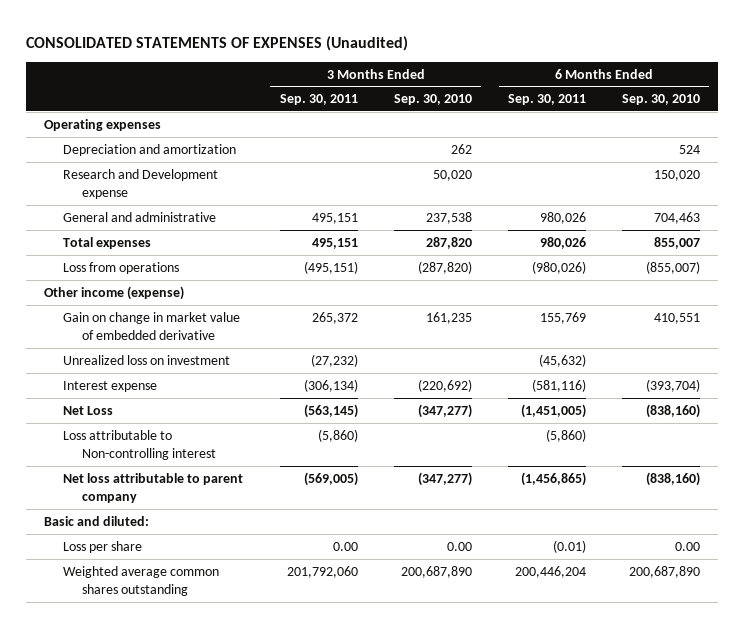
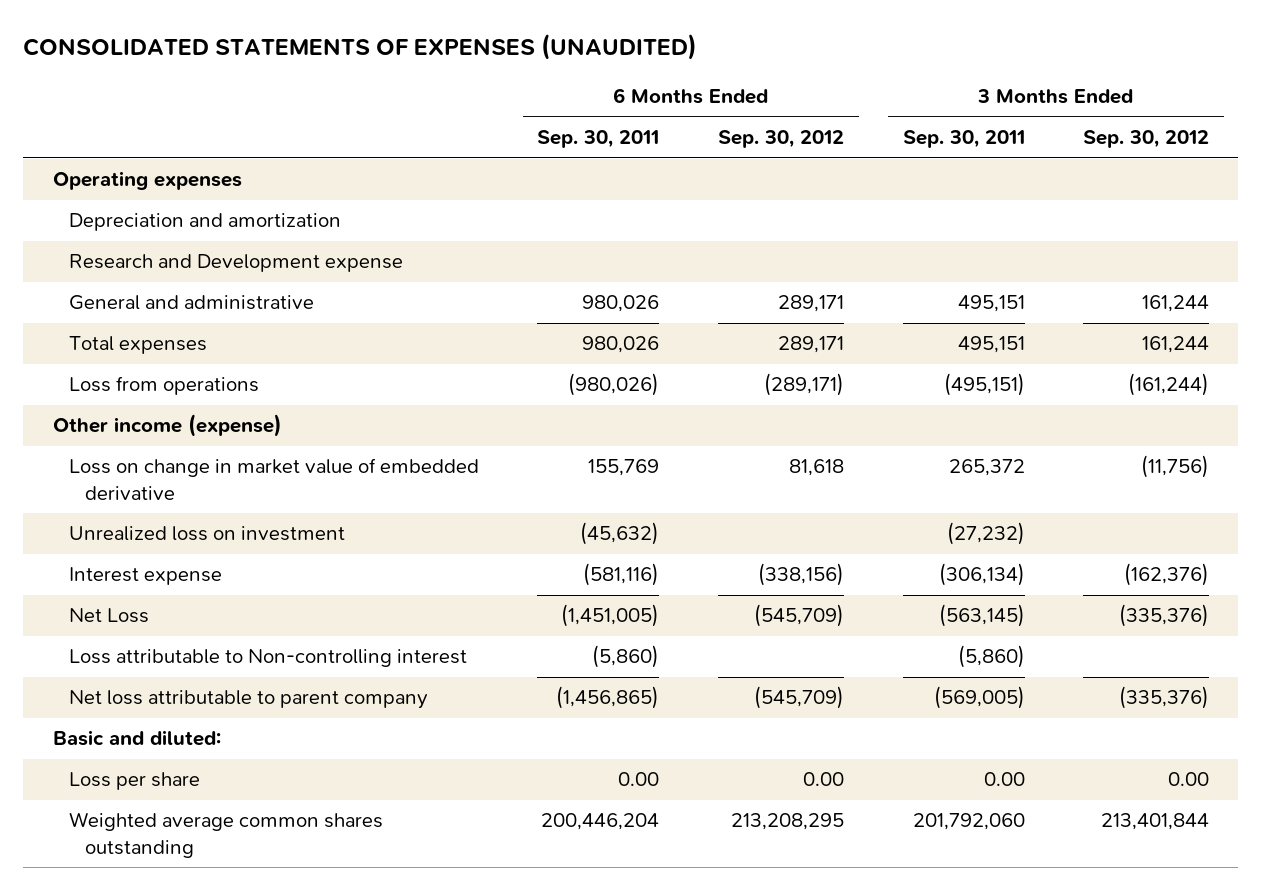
[26,35,409,51] CONSOLIDATED STATEMENTS OF EXPENSES (Unaudited) -> [23,34,698,61] CONSOLIDATED STATEMENTS OF EXPENSES (UNAUDITED)
[393,94,472,106] Sep. 30, 2010 -> none
[622,94,701,106] Sep. 30, 2010 -> none
none -> [718,130,845,149] Sep. 30, 2012
none -> [1083,130,1210,149] Sep. 30, 2012
[63,311,241,340] Gain on change in market value of embedded derivative -> [68,458,479,500] Loss on change in market value of embedded derivative
[552,539,586,553] (0.01) -> [618,772,660,787] 0.00

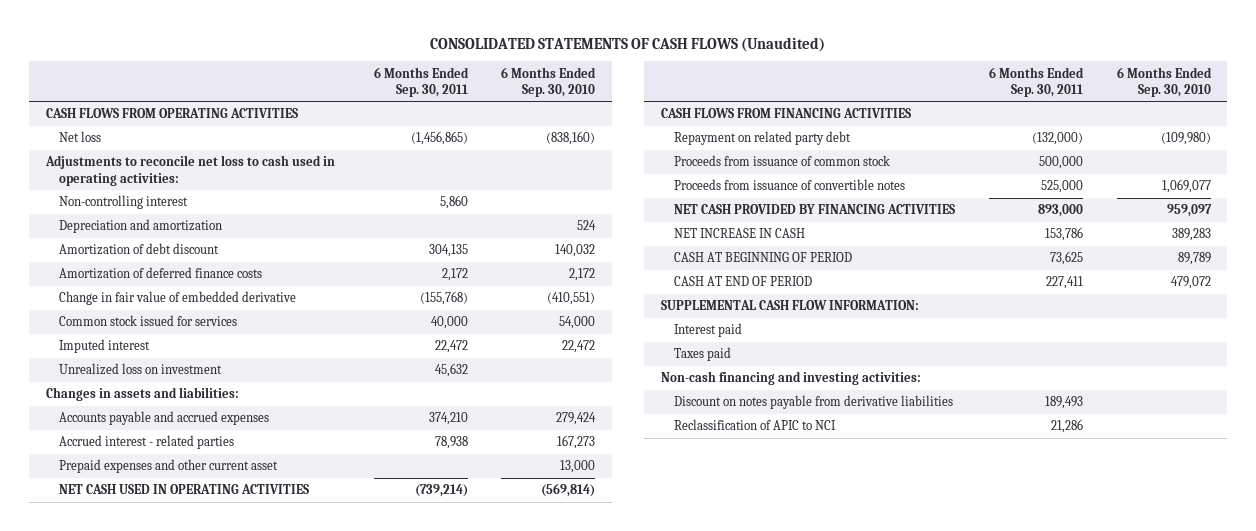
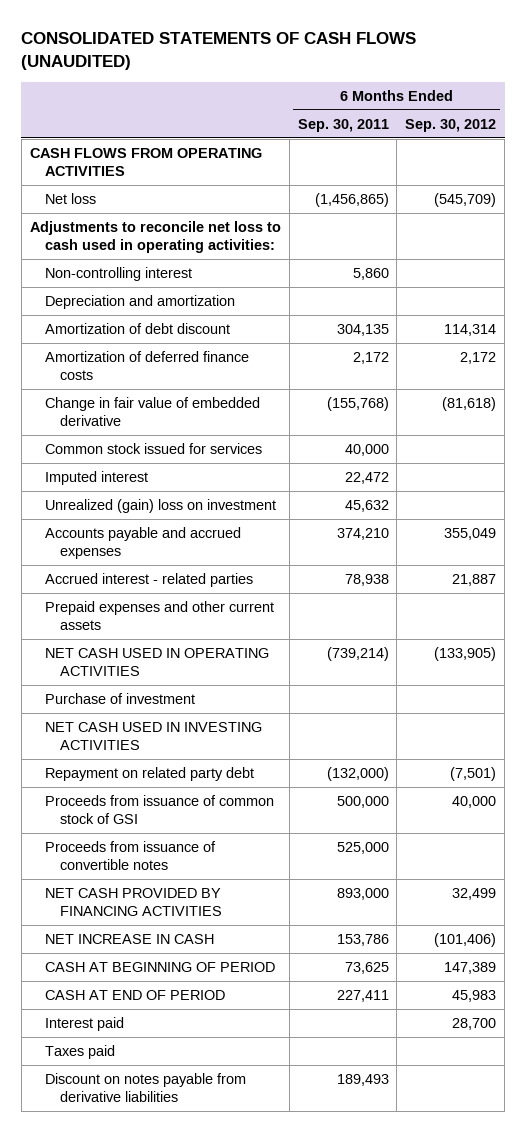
[430,36,826,52] CONSOLIDATED STATEMENTS OF CASH FLOWS (Unaudited) -> [21,32,417,71] CONSOLIDATED STATEMENTS OF CASH FLOWS (UNAUDITED)
[501,66,597,97] 6 Months Ended Sep. 30, 2010 -> none
none -> [405,118,497,132] Sep. 30, 2012
[45,387,239,402] Changes in assets and liabilities: -> none
[58,363,222,376] Unrealized loss on investment -> [44,499,276,514] Unrealized (gain) loss on investment
[58,459,278,474] Prepaid expenses and other current asset -> [44,601,274,630] Prepaid expenses and other current assets
[660,108,911,119] CASH FLOWS FROM FINANCING ACTIVITIES -> none
none -> [44,693,195,705] Purchase of investment
none -> [44,722,262,750] NET CASH USED IN INVESTING ACTIVITIES
[674,155,891,167] Proceeds from issuance of common stock -> [44,795,274,824] Proceeds from issuance of common stock of GSI
[660,300,919,311] SUPPLEMENTAL CASH FLOW INFORMATION: -> none
[660,371,921,386] Non-cash financing and investing activities: -> none
[674,419,837,431] Reclassification of APIC to NCI -> none

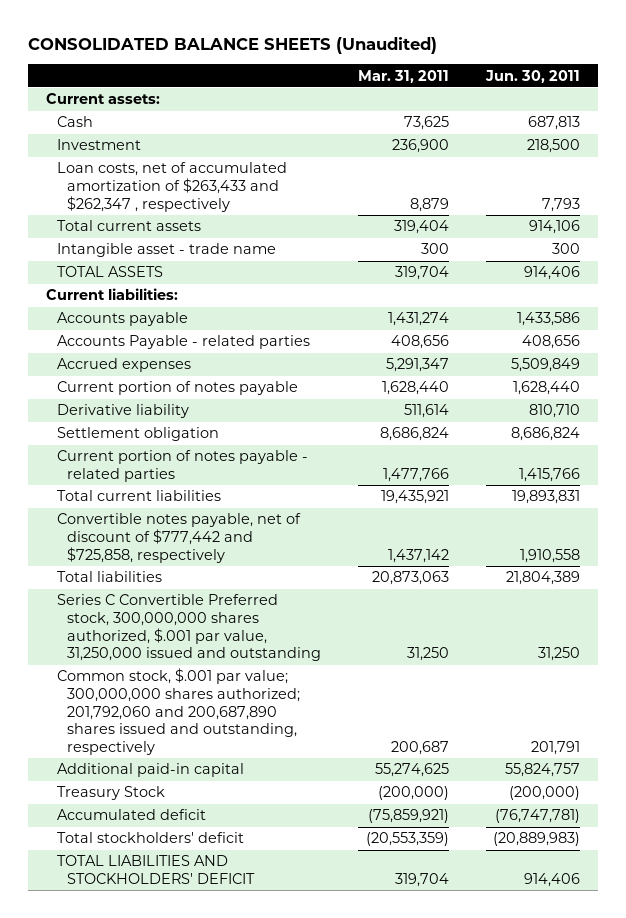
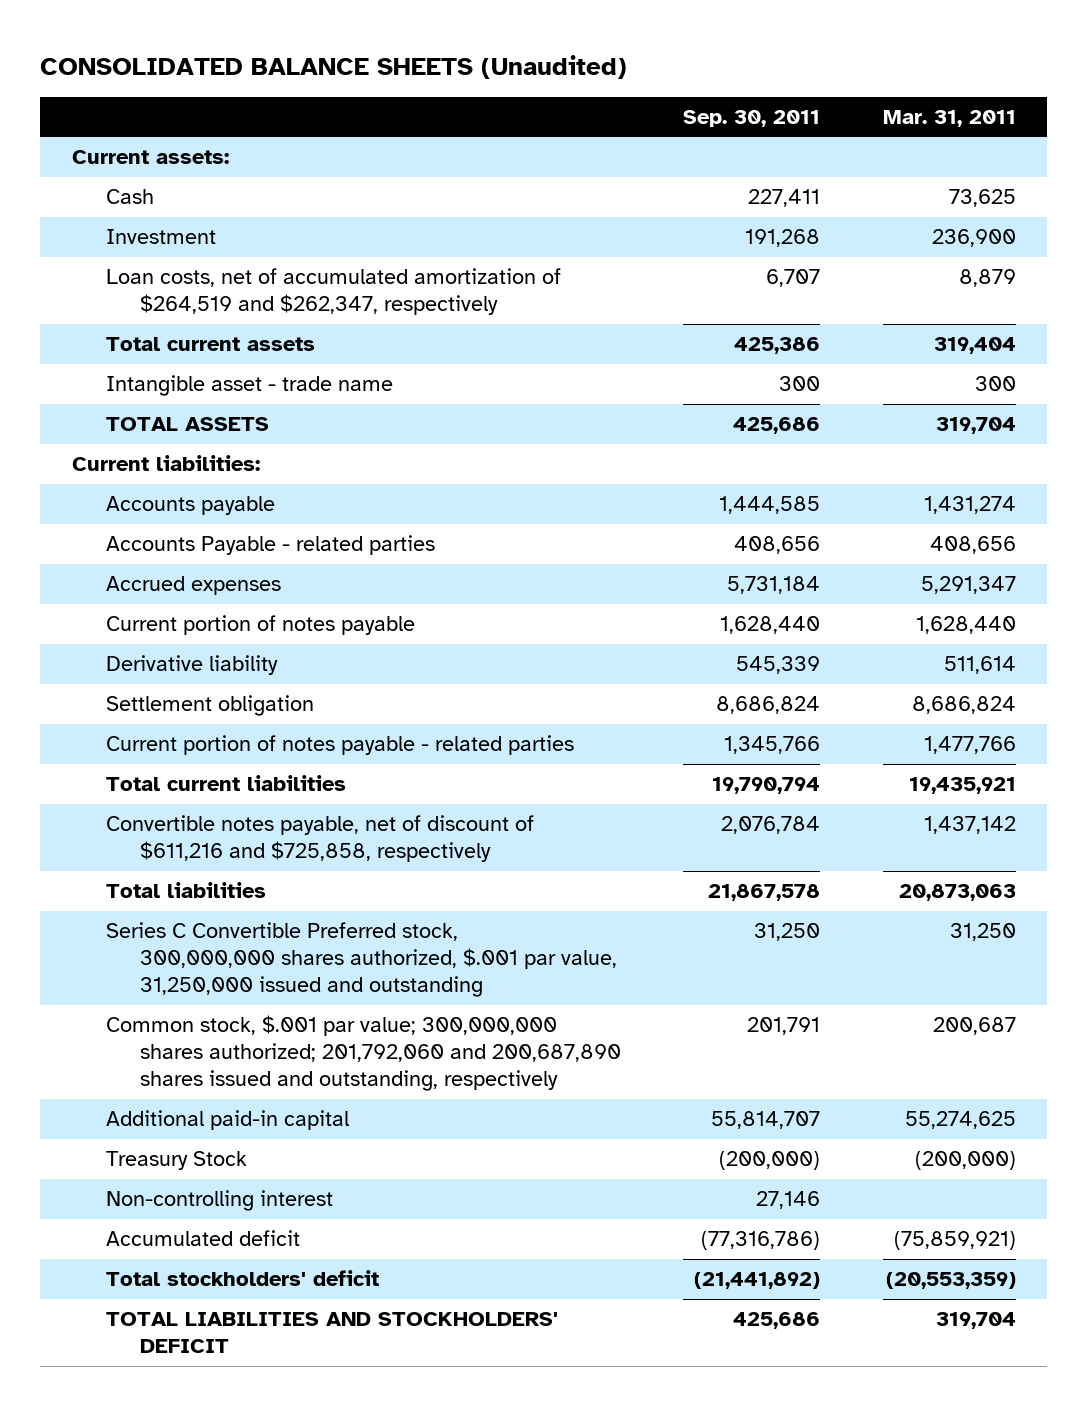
[484,69,580,83] Jun. 30, 2011 -> none
none -> [683,109,821,127] Sep. 30, 2011
[56,162,287,212] Loan costs, net of accumulated amortization of $263,433 and $262,347 , respectively -> [105,268,561,316] Loan costs, net of accumulated amortization of $264,519 and $262,347, respectively
[56,513,301,563] Convertible notes payable, net of discount of $777,442 and $725,858, respectively -> [105,815,534,863] Convertible notes payable, net of discount of $611,216 and $725,858, respectively
none -> [105,1190,333,1212] Non-controlling interest

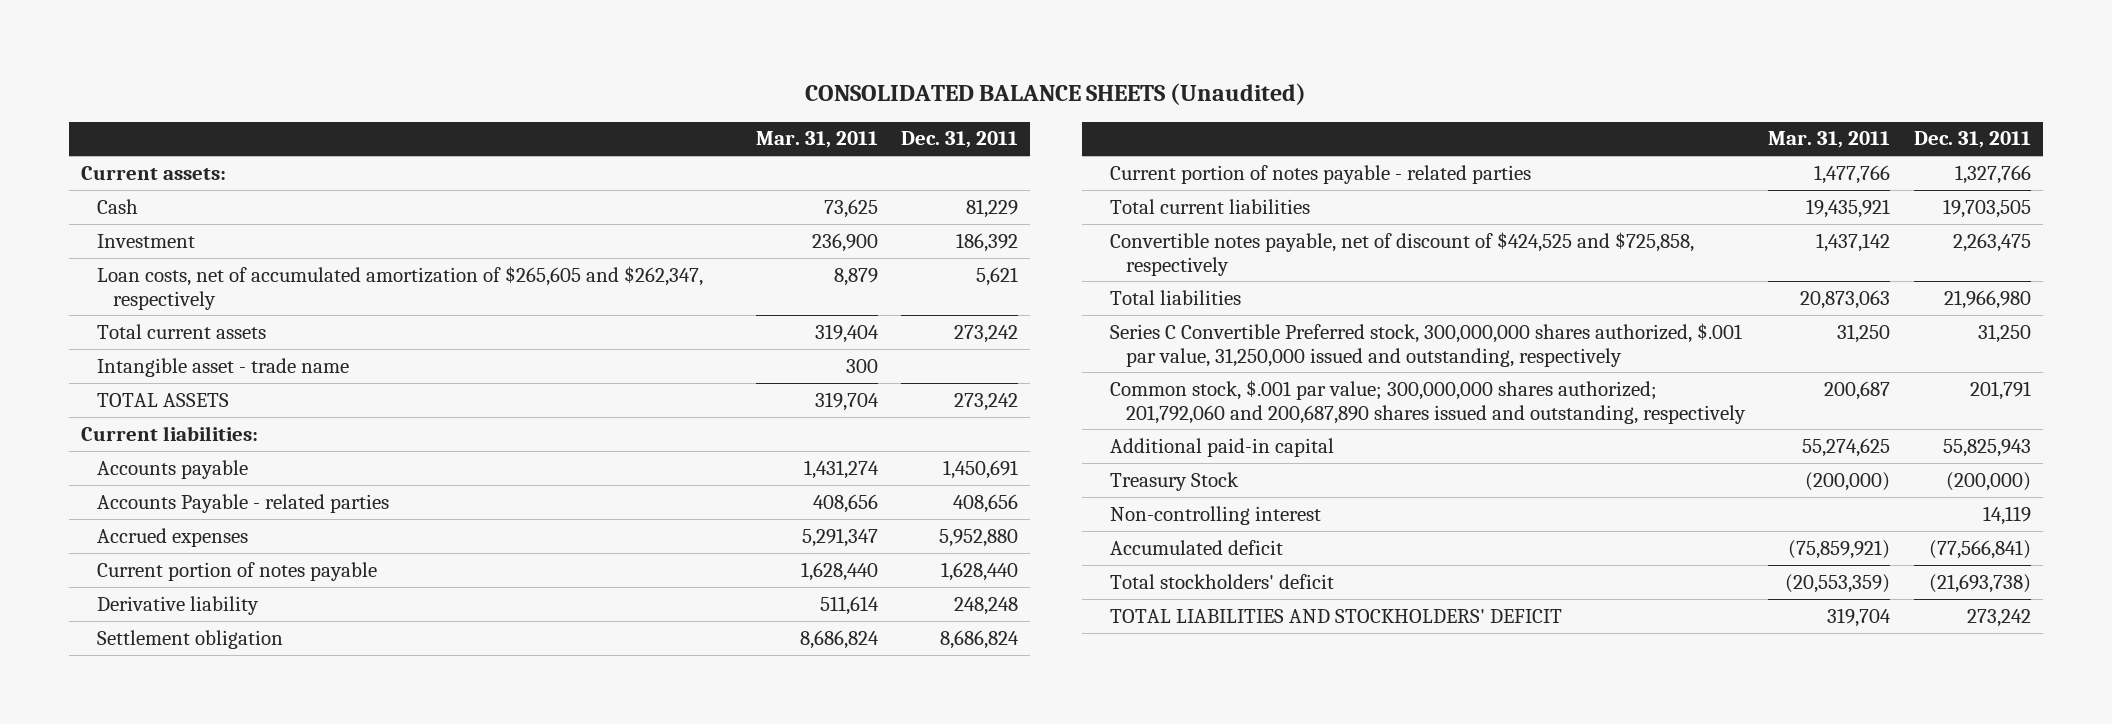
[683,109,821,127] Sep. 30, 2011 -> none
none -> [901,131,1019,149] Dec. 31, 2011
[105,268,561,316] Loan costs, net of accumulated amortization of $264,519 and $262,347, respectively -> [97,265,704,310] Loan costs, net of accumulated amortization of $265,605 and $262,347, respectively
[105,815,534,863] Convertible notes payable, net of discount of $611,216 and $725,858, respectively -> [1109,231,1694,276] Convertible notes payable, net of discount of $424,525 and $725,858, respectively
[105,922,617,998] Series C Convertible Preferred stock, 300,000,000 shares authorized, $.001 par value, 31,250,000 issued and outstanding -> [1109,322,1742,367] Series C Convertible Preferred stock, 300,000,000 shares authorized, $.001 par value, 31,250,000 issued and outstanding, respectively

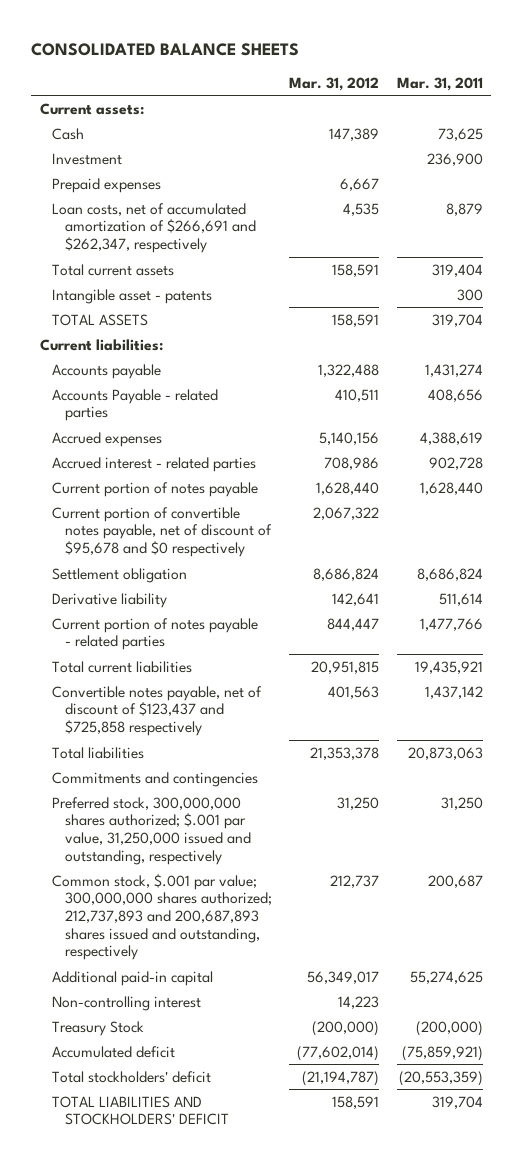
[804,83,1306,106] CONSOLIDATED BALANCE SHEETS (Unaudited) -> [30,42,299,56] CONSOLIDATED BALANCE SHEETS
[901,131,1019,149] Dec. 31, 2011 -> none
none -> [289,76,380,91] Mar. 31, 2012
none -> [52,177,162,193] Prepaid expenses
[97,265,704,310] Loan costs, net of accumulated amortization of $265,605 and $262,347, respectively -> [52,202,257,254] Loan costs, net of accumulated amortization of $266,691 and $262,347, respectively
[97,357,350,377] Intangible asset - trade name -> [52,288,213,304] Intangible asset - patents
[801,527,878,547] 5,291,347 -> [419,431,483,445] 4,388,619
none -> [52,456,257,472] Accrued interest - related parties
none -> [52,506,273,558] Current portion of convertible notes payable, net of discount of $95,678 and $0 respectively
[97,595,260,615] Derivative liability -> [52,592,168,608] Derivative liability
[1109,231,1694,276] Convertible notes payable, net of discount of $424,525 and $725,858, respectively -> [52,685,263,737] Convertible notes payable, net of discount of $123,437 and $725,858 respectively
none -> [52,771,259,787] Commitments and contingencies
[1109,322,1742,367] Series C Convertible Preferred stock, 300,000,000 shares authorized, $.001 par value, 31,250,000 issued and outstanding, respectively -> [52,796,252,865] Preferred stock, 300,000,000 shares authorized; $.001 par value, 31,250,000 issued and outstanding, respectively
[1109,379,1746,424] Common stock, $.001 par value; 300,000,000 shares authorized; 201,792,060 and 200,687,890 shares issued and outstanding, respectively -> [52,873,273,961] Common stock, $.001 par value; 300,000,000 shares authorized; 212,737,893 and 200,687,893 shares issued and outstanding, respectively
[1109,471,1239,491] Treasury Stock -> [52,1020,145,1036] Treasury Stock

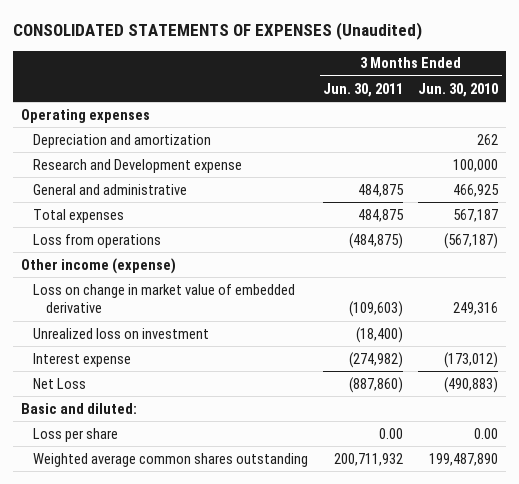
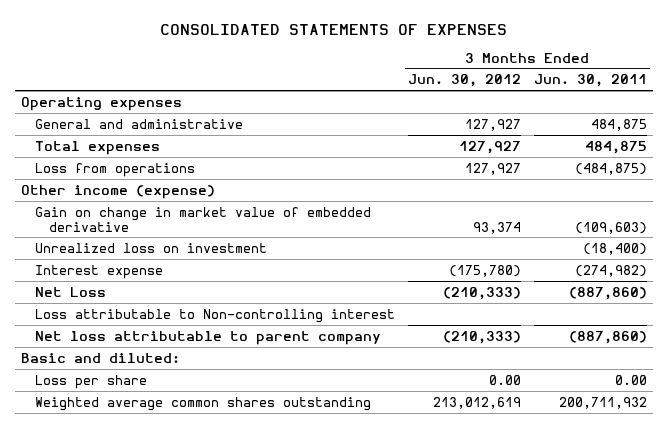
[13,21,423,40] CONSOLIDATED STATEMENTS OF EXPENSES (Unaudited) -> [159,23,507,35] CONSOLIDATED STATEMENTS OF EXPENSES
[418,82,499,97] Jun. 30, 2010 -> none
none -> [407,74,521,88] Jun. 30, 2012
[33,133,212,148] Depreciation and amortization -> none
[33,158,243,173] Research and Development expense -> none
[33,283,296,314] Loss on change in market value of embedded derivative -> [35,206,372,232] Gain on change in market value of embedded derivative
none -> [35,308,396,323] Loss attributable to Non-controlling interest
none -> [35,330,382,345] Net loss attributable to parent company

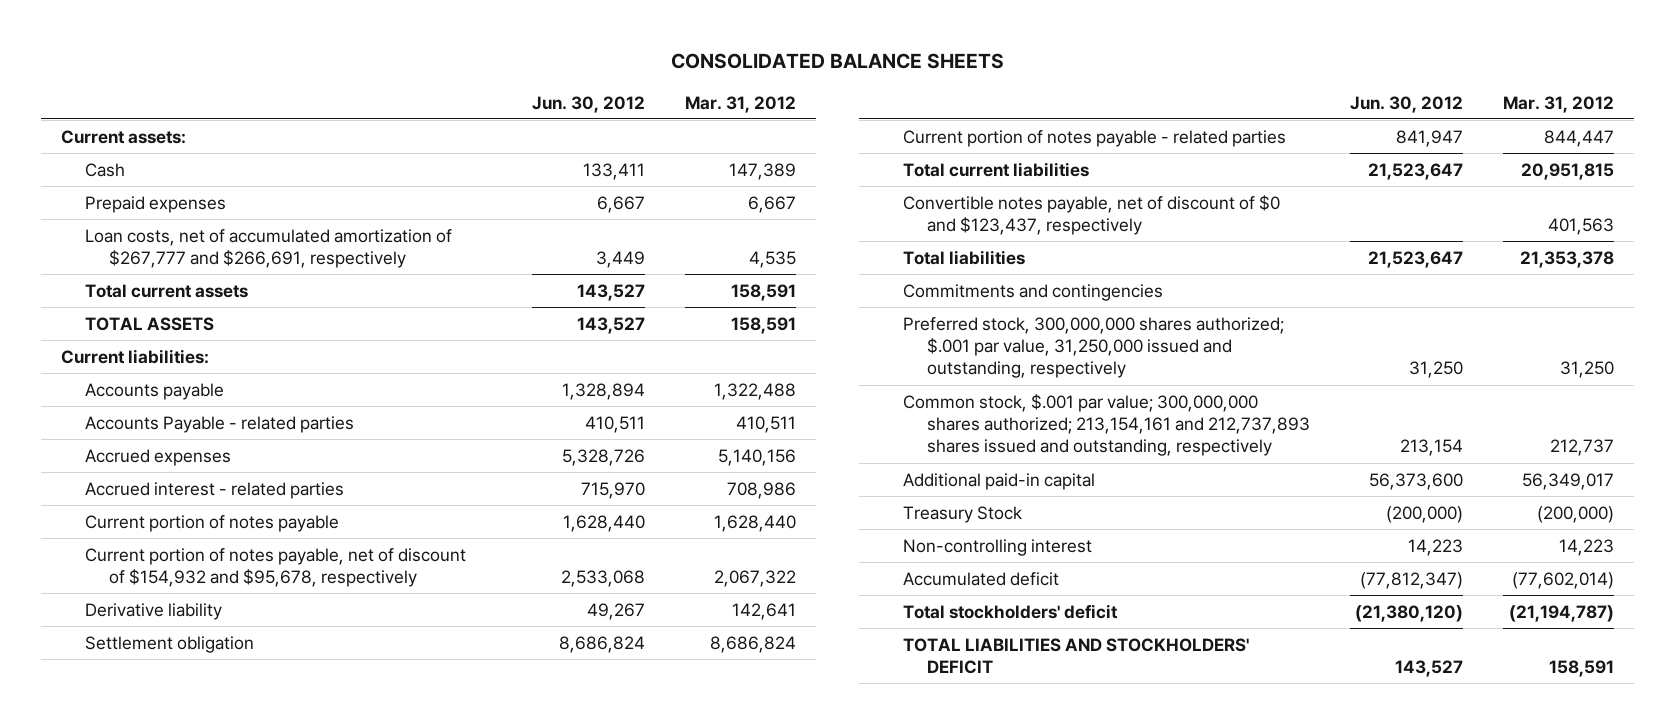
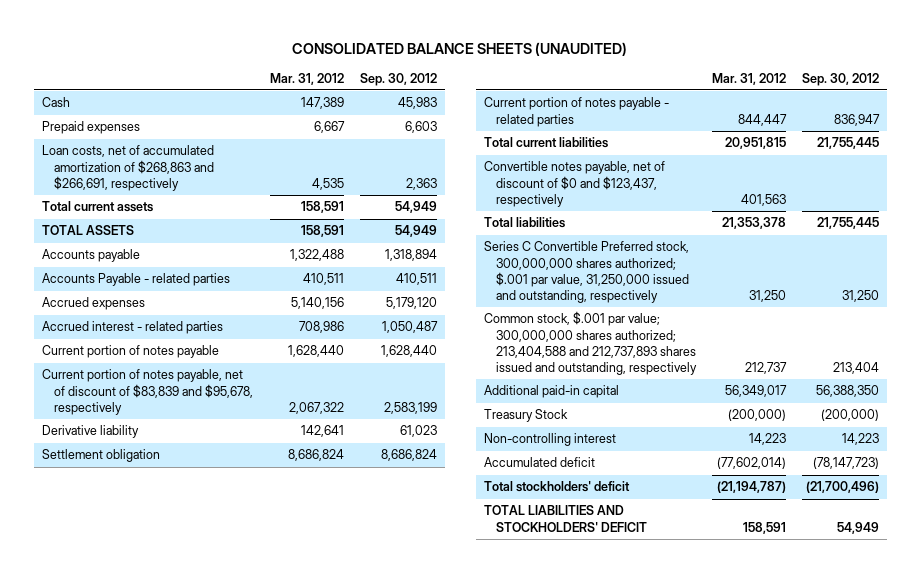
[670,53,1004,70] CONSOLIDATED BALANCE SHEETS -> [292,41,628,56] CONSOLIDATED BALANCE SHEETS (UNAUDITED)
[531,95,645,113] Jun. 30, 2012 -> none
none -> [359,72,437,86] Sep. 30, 2012
[61,129,187,144] Current assets: -> none
[85,228,453,269] Loan costs, net of accumulated amortization of $267,777 and $266,691, respectively -> [41,145,214,191] Loan costs, net of accumulated amortization of $268,863 and $266,691, respectively
[61,348,210,364] Current liabilities: -> none
[85,547,467,588] Current portion of notes payable, net of discount of $154,932 and $95,678, respectively -> [41,369,253,415] Current portion of notes payable, net of discount of $83,839 and $95,678, respectively
[903,283,1164,301] Commitments and contingencies -> none
[903,316,1285,379] Preferred stock, 300,000,000 shares authorized; $.001 par value, 31,250,000 issued and outstanding, respectively -> [484,241,690,303] Series C Convertible Preferred stock, 300,000,000 shares authorized; $.001 par value, 31,250,000 issued and outstanding, respectively
[903,393,1310,457] Common stock, $.001 par value; 300,000,000 shares authorized; 213,154,161 and 212,737,893 shares issued and outstanding, respectively -> [484,311,697,375] Common stock, $.001 par value; 300,000,000 shares authorized; 213,404,588 and 212,737,893 shares issued and outstanding, respectively

